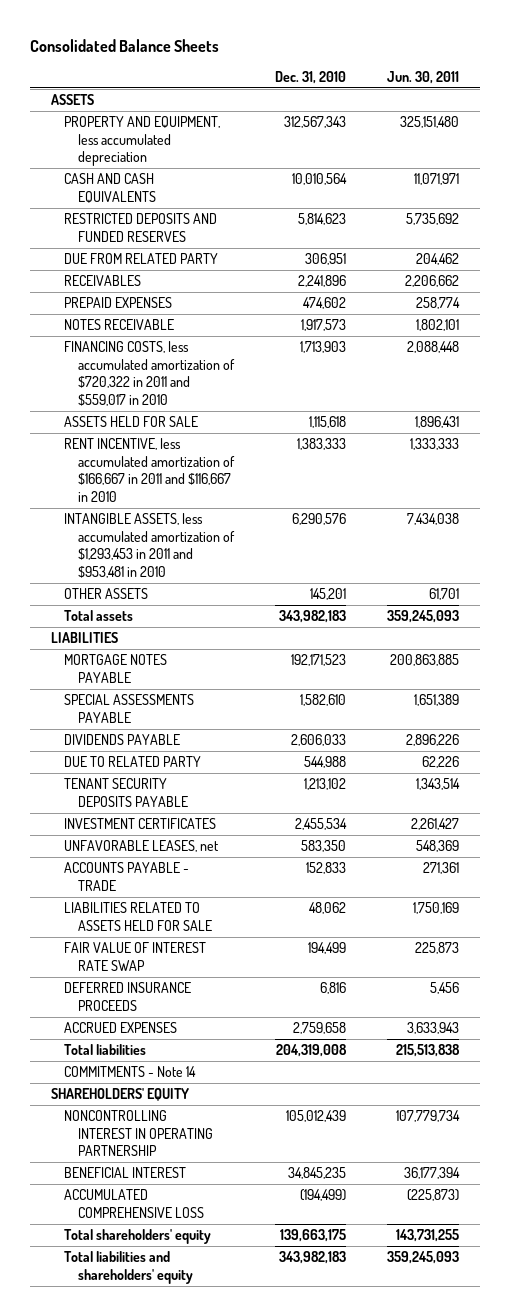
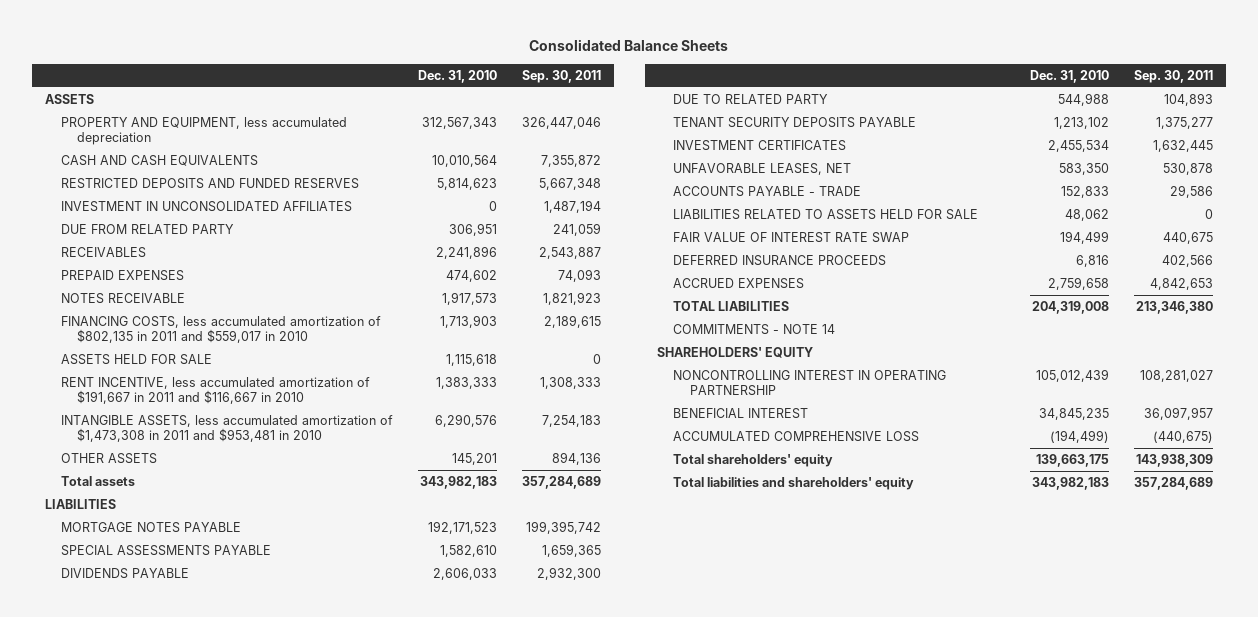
[387,70,460,84] Jun. 30, 2011 -> none
none -> [522,69,602,83] Sep. 30, 2011
none -> [61,201,353,213] INVESTMENT IN UNCONSOLIDATED AFFILIATES
[64,341,235,406] FINANCING COSTS, less accumulated amortization of $720,322 in 2011 and $559,017 in 2010 -> [61,316,382,343] FINANCING COSTS, less accumulated amortization of $802,135 in 2011 and $559,017 in 2010
[64,438,235,502] RENT INCENTIVE, less accumulated amortization of $166,667 in 2011 and $116,667 in 2010 -> [61,377,371,404] RENT INCENTIVE, less accumulated amortization of $191,667 in 2011 and $116,667 in 2010
[64,513,235,578] INTANGIBLE ASSETS, less accumulated amortization of $1,293,453 in 2011 and $953,481 in 2010 -> [61,415,394,442] INTANGIBLE ASSETS, less accumulated amortization of $1,473,308 in 2011 and $953,481 in 2010
[64,840,220,853] UNFAVORABLE LEASES, net -> [673,163,852,176] UNFAVORABLE LEASES, NET
[64,1044,147,1056] Total liabilities -> [673,301,790,312] TOTAL LIABILITIES
[64,1066,197,1078] COMMITMENTS - Note 14 -> [673,324,836,336] COMMITMENTS - NOTE 14

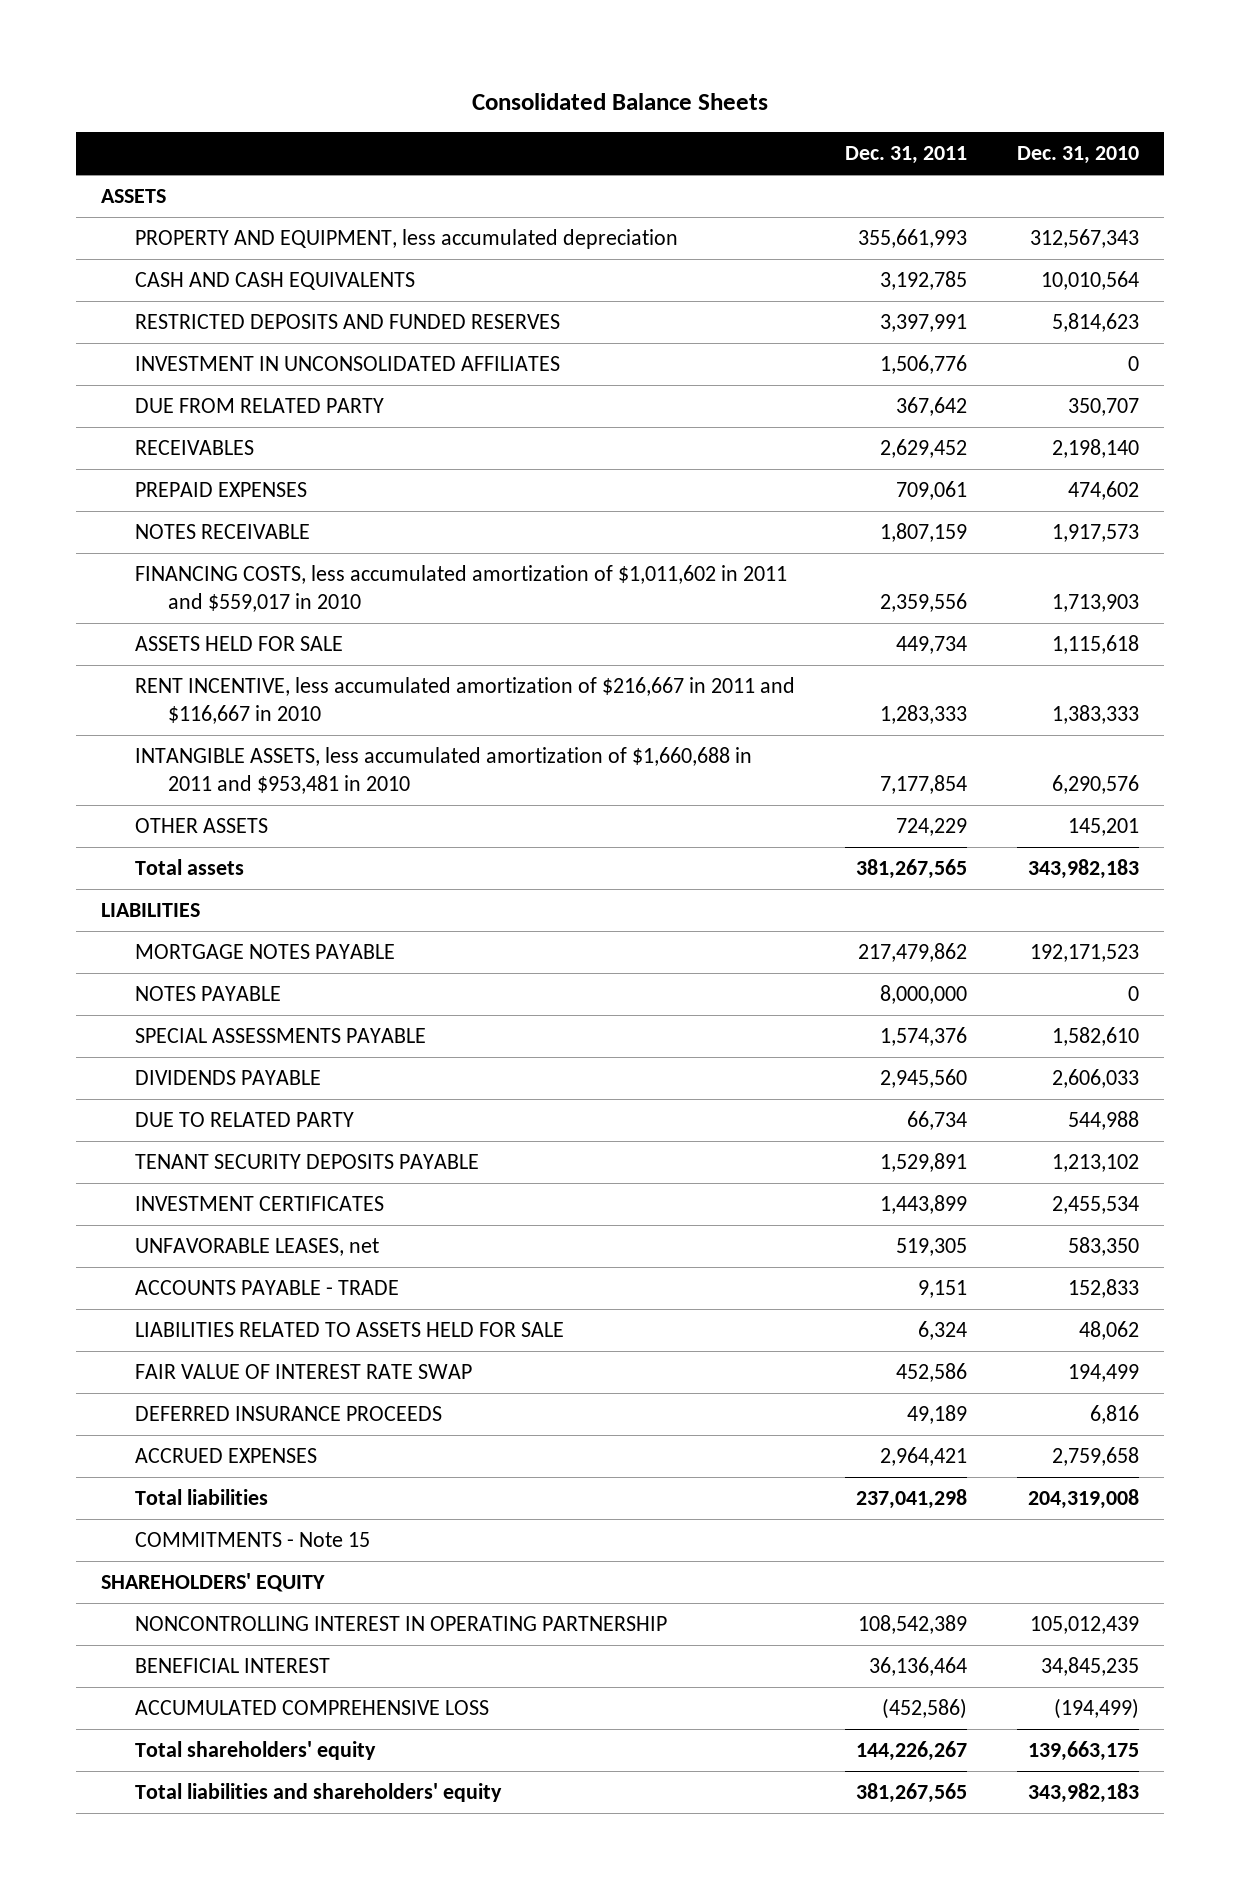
[522,69,602,83] Sep. 30, 2011 -> none
none -> [844,146,967,165] Dec. 31, 2011
[449,223,498,237] 306,951 -> [1068,398,1140,417] 350,707
[436,246,498,260] 2,241,896 -> [1052,439,1140,459] 2,198,140
[61,316,382,343] FINANCING COSTS, less accumulated amortization of $802,135 in 2011 and $559,017 in 2010 -> [134,565,787,613] FINANCING COSTS, less accumulated amortization of $1,011,602 in 2011 and $559,017 in 2010
[61,377,371,404] RENT INCENTIVE, less accumulated amortization of $191,667 in 2011 and $116,667 in 2010 -> [134,677,795,725] RENT INCENTIVE, less accumulated amortization of $216,667 in 2011 and $116,667 in 2010
[61,415,394,442] INTANGIBLE ASSETS, less accumulated amortization of $1,473,308 in 2011 and $953,481 in 2010 -> [134,747,752,795] INTANGIBLE ASSETS, less accumulated amortization of $1,660,688 in 2011 and $953,481 in 2010
none -> [134,986,281,1002] NOTES PAYABLE
[673,163,852,176] UNFAVORABLE LEASES, NET -> [134,1238,379,1257] UNFAVORABLE LEASES, net
[673,301,790,312] TOTAL LIABILITIES -> [134,1489,268,1506] Total liabilities
[673,324,836,336] COMMITMENTS - NOTE 14 -> [134,1532,370,1548] COMMITMENTS - Note 15

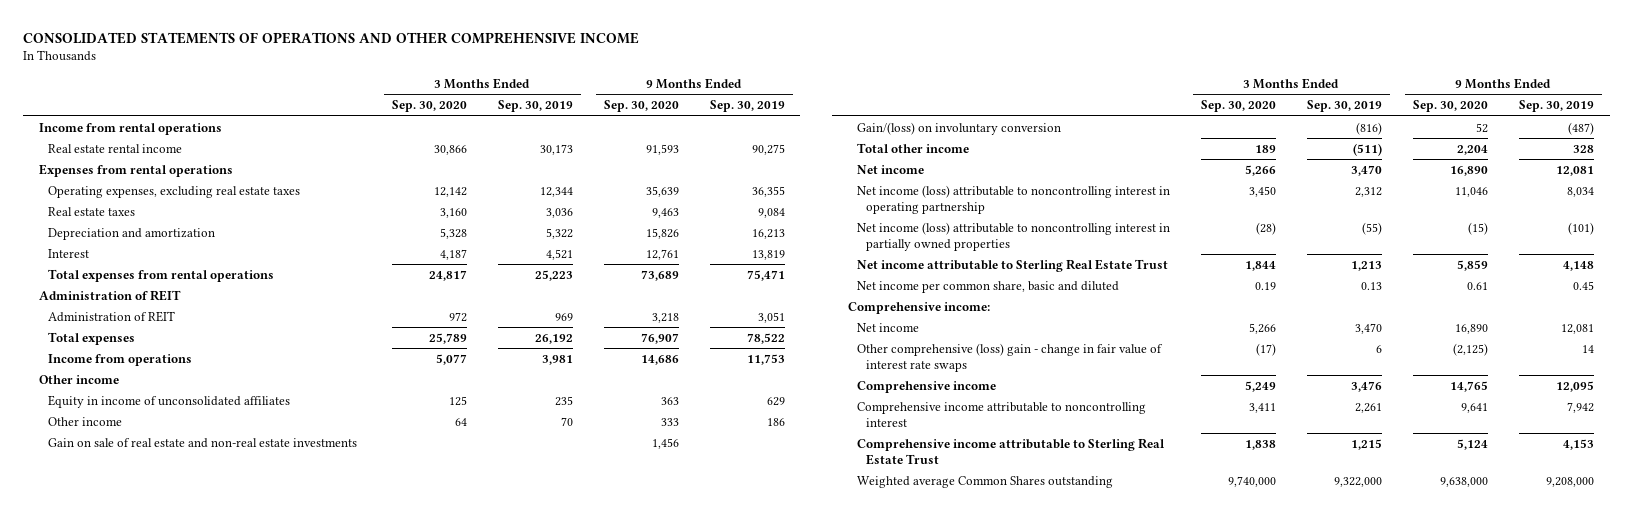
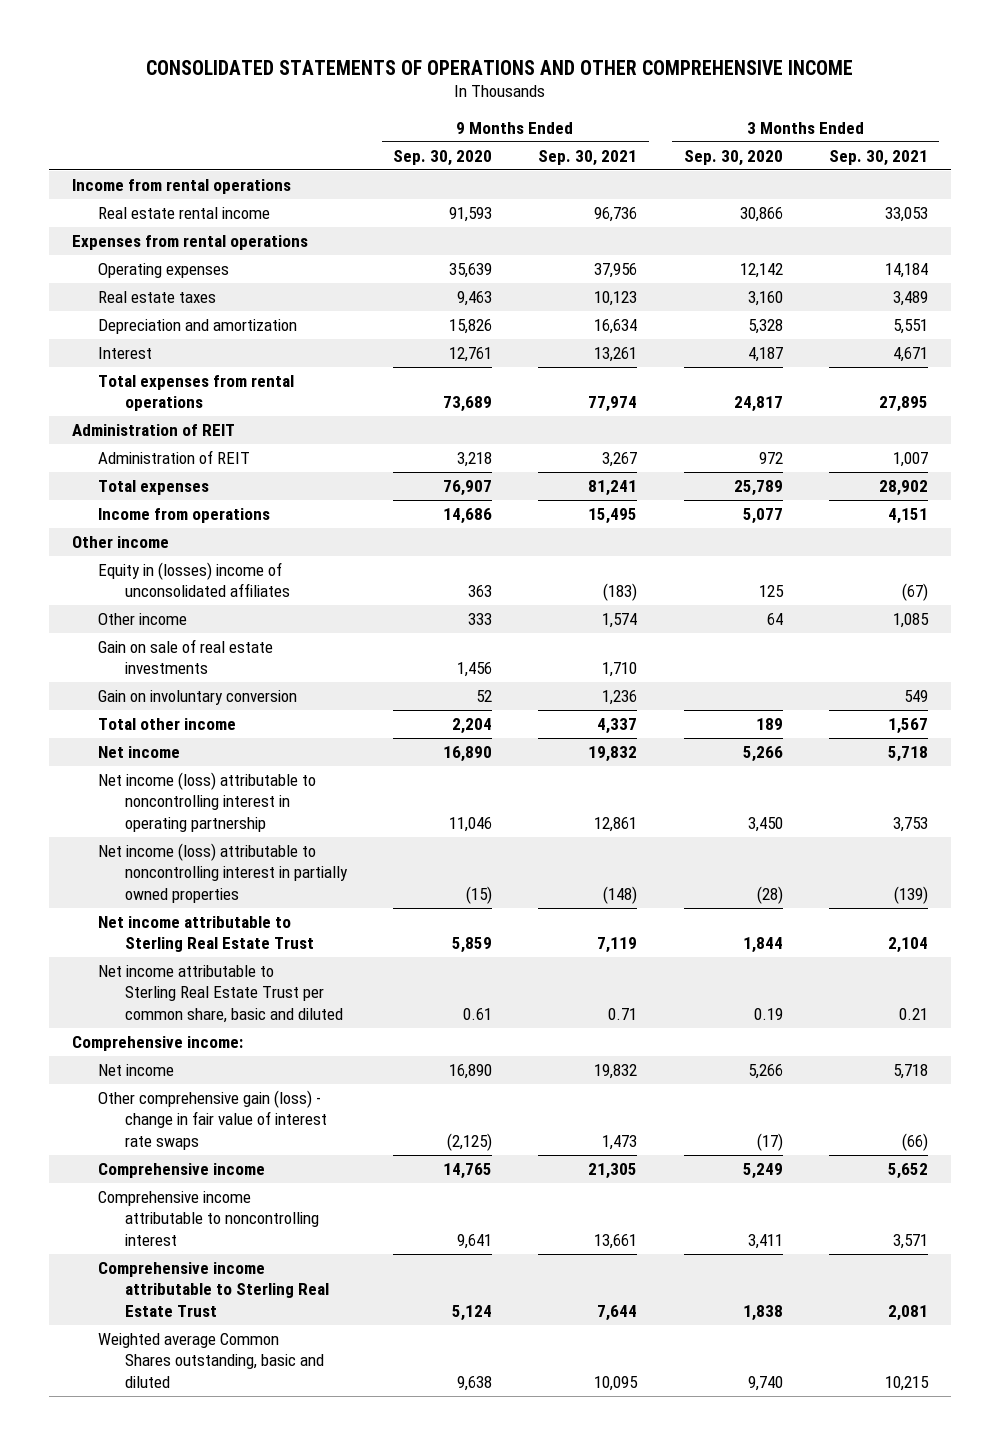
[497,99,573,112] Sep. 30, 2019 -> none
[709,99,785,112] Sep. 30, 2019 -> none
none -> [538,149,638,166] Sep. 30, 2021
none -> [828,149,928,166] Sep. 30, 2021
[47,185,300,198] Operating expenses, excluding real estate taxes -> [98,262,230,278] Operating expenses
[47,394,290,408] Equity in income of unconsolidated affiliates -> [98,561,290,598] Equity in (losses) income of unconsolidated affiliates
[47,437,357,448] Gain on sale of real estate and non-real estate investments -> [98,638,274,675] Gain on sale of real estate investments
[856,121,1061,135] Gain/(loss) on involuntary conversion -> [98,689,298,705] Gain on involuntary conversion
[856,280,1119,293] Net income per common share, basic and diluted -> [98,964,343,1024] Net income attributable to Sterling Real Estate Trust per common share, basic and diluted
[856,342,1163,372] Other comprehensive (loss) gain - change in fair value of interest rate swaps -> [98,1089,327,1151] Other comprehensive gain (loss) - change in fair value of interest rate swaps
[856,475,1113,488] Weighted average Common Shares outstanding -> [98,1332,324,1389] Weighted average Common Shares outstanding, basic and diluted
[1227,475,1276,487] 9,740,000 -> [747,1376,783,1392] 9,740
[1439,476,1488,487] 9,638,000 -> [457,1376,493,1392] 9,638

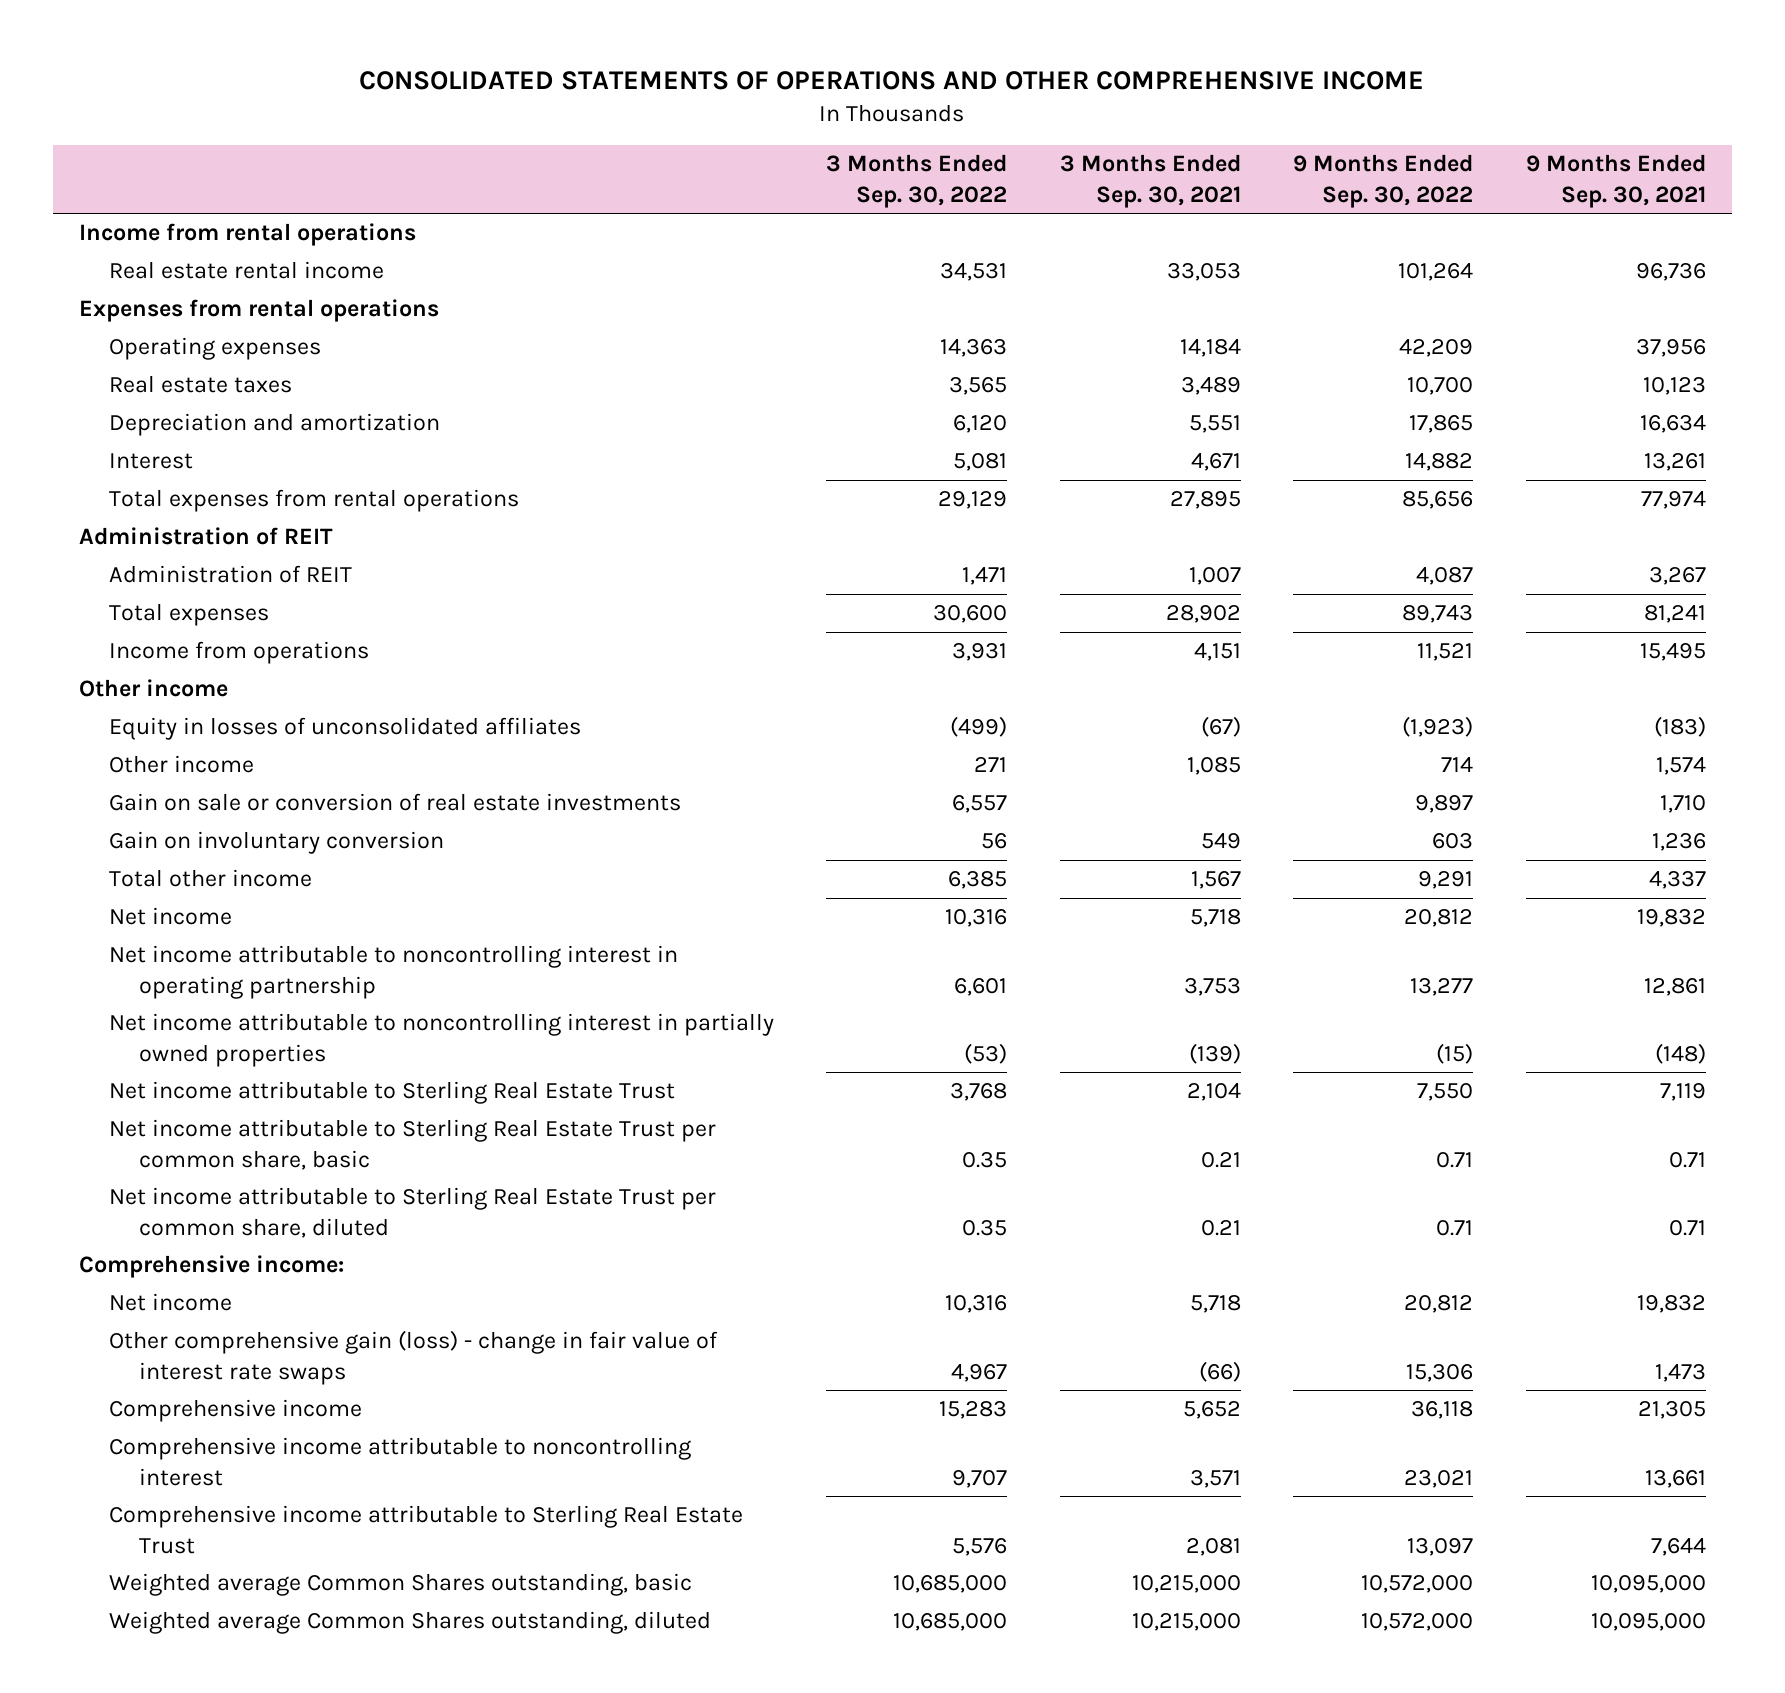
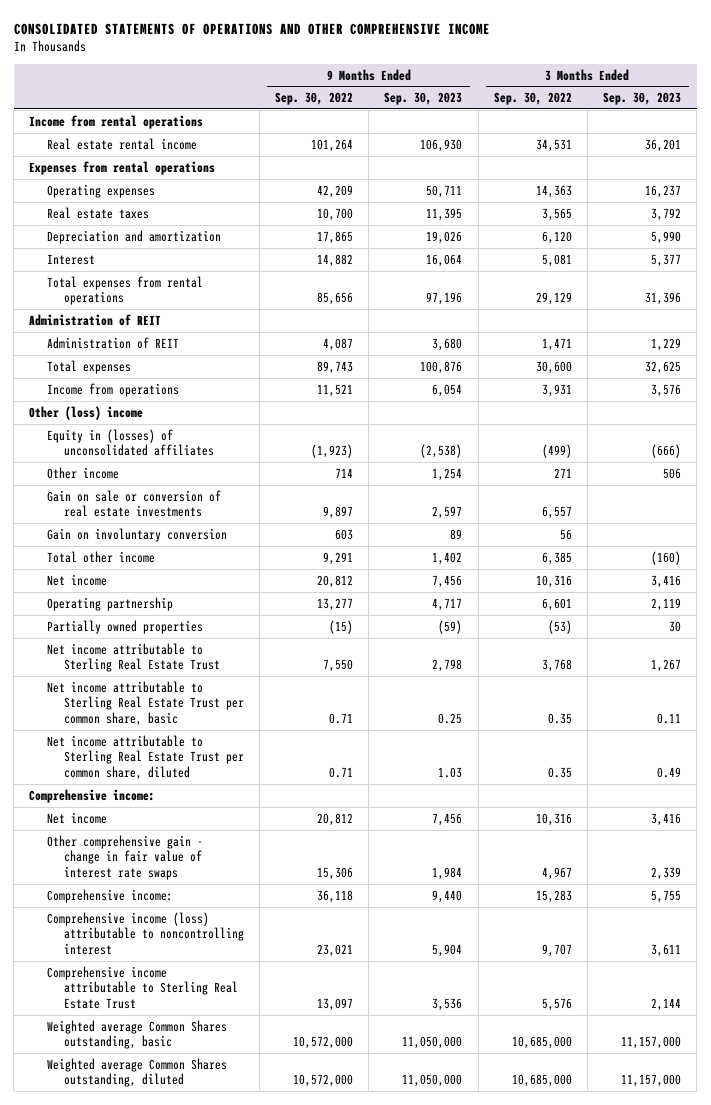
[1059,154,1241,208] 3 Months Ended Sep. 30, 2021 -> none
[1525,154,1706,208] 9 Months Ended Sep. 30, 2021 -> none
none -> [384,92,463,106] Sep. 30, 2023
none -> [603,92,682,106] Sep. 30, 2023
[78,679,228,698] Other income -> [29,405,144,420] Other (loss) income
[108,717,581,741] Equity in losses of unconsolidated affiliates -> [46,428,214,457] Equity in (losses) of unconsolidated affiliates
[108,945,678,999] Net income attributable to noncontrolling interest in operating partnership -> [46,596,173,611] Operating partnership
[108,1013,774,1067] Net income attributable to noncontrolling interest in partially owned properties -> [46,619,203,634] Partially owned properties
[108,1330,718,1385] Other comprehensive gain (loss) - change in fair value of interest rate swaps -> [46,834,203,881] Other comprehensive gain - change in fair value of interest rate swaps
[108,1399,362,1423] Comprehensive income -> [46,888,173,903] Comprehensive income:
[108,1437,691,1486] Comprehensive income attributable to noncontrolling interest -> [46,911,244,956] Comprehensive income (loss) attributable to noncontrolling interest

